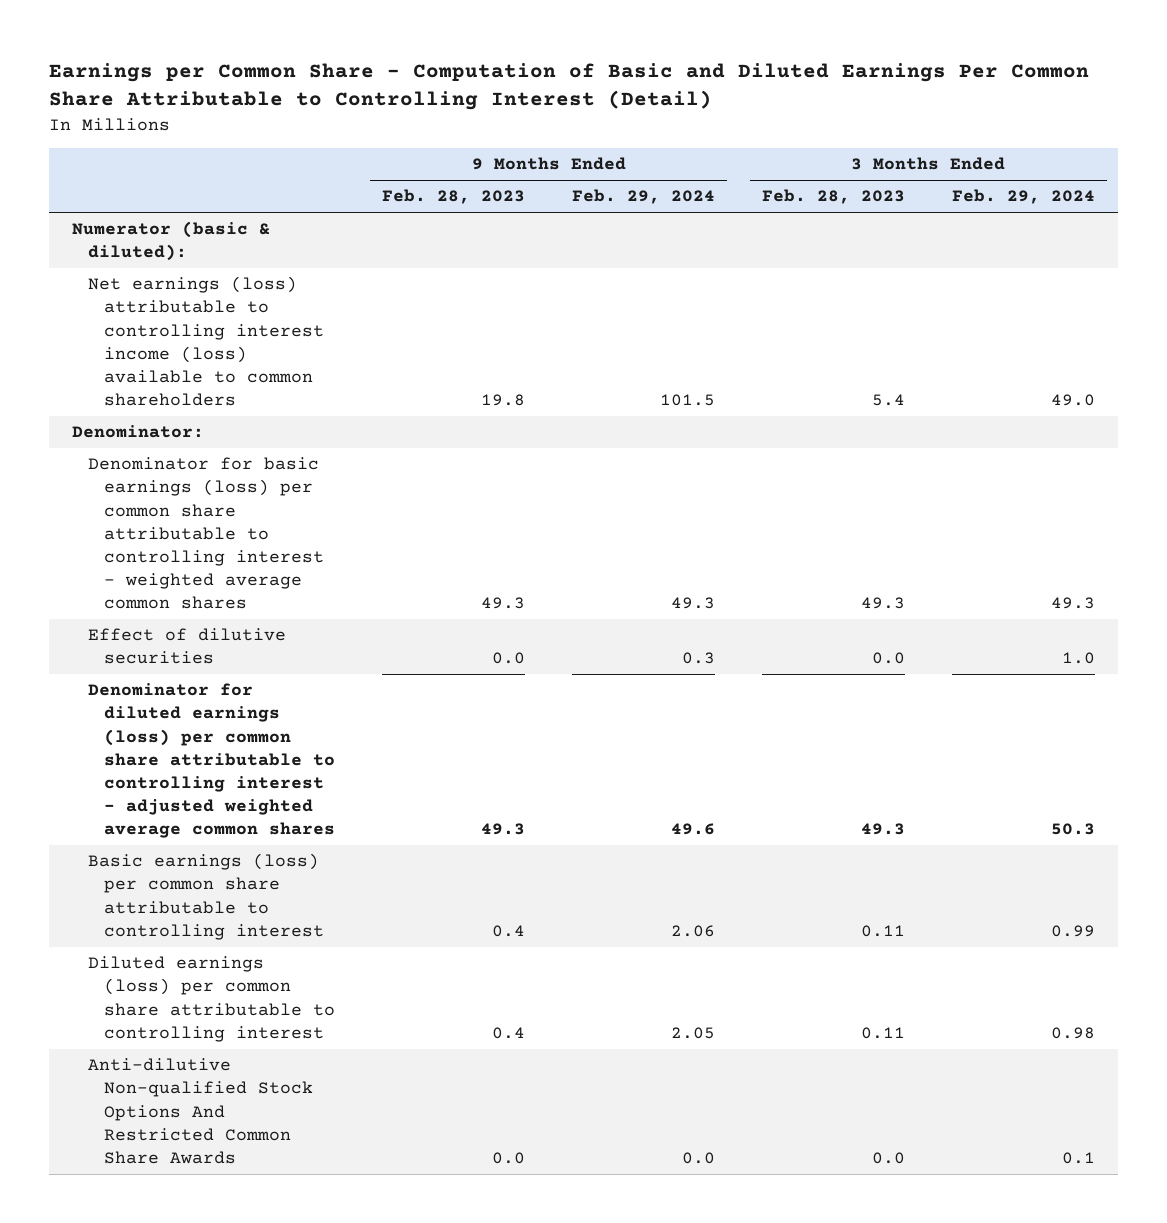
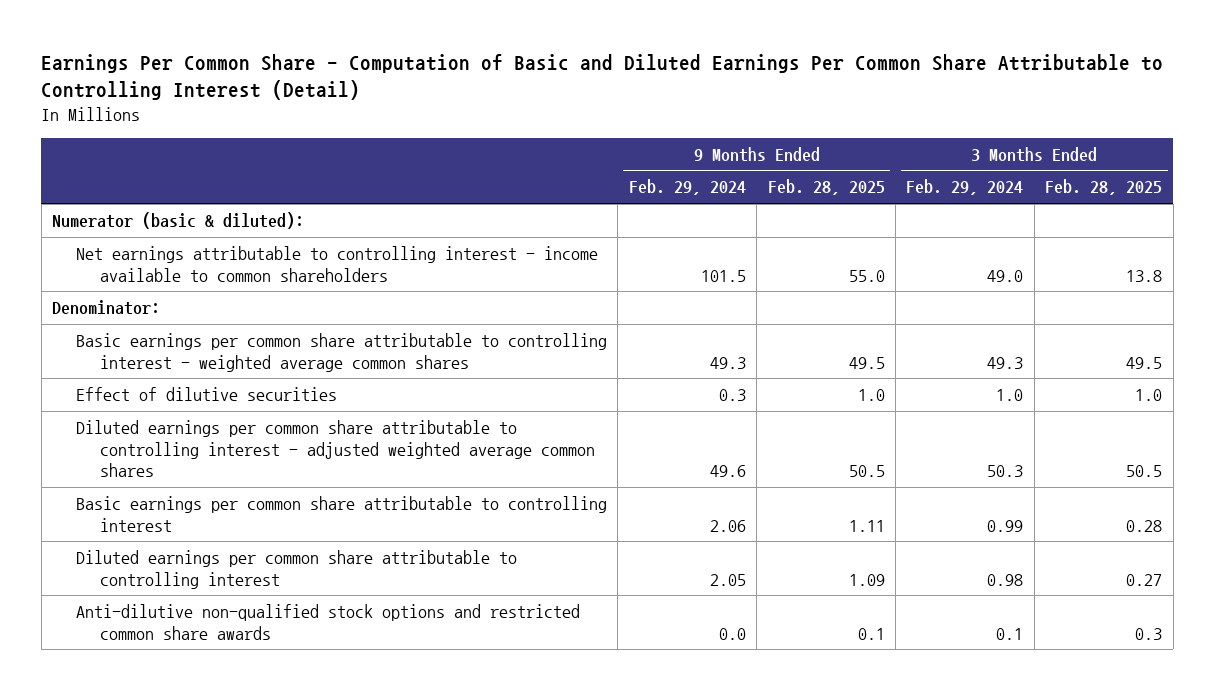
[48,63,1089,111] Earnings per Common Share - Computation of Basic and Diluted Earnings Per Common Share Attributable to Controlling Interest (Detail) -> [41,53,1164,101] Earnings Per Common Share - Computation of Basic and Diluted Earnings Per Common Share Attributable to Controlling Interest (Detail)
[382,189,526,205] Feb. 28, 2023 -> none
[761,189,905,205] Feb. 28, 2023 -> none
none -> [767,179,885,196] Feb. 28, 2025
none -> [1045,179,1163,196] Feb. 28, 2025
[88,276,325,407] Net earnings (loss) attributable to controlling interest income (loss) available to common shareholders -> [75,245,598,282] Net earnings attributable to controlling interest - income available to common shareholders
[88,457,325,610] Denominator for basic earnings (loss) per common share attributable to controlling interest - weighted average common shares -> [75,332,607,372] Basic earnings per common share attributable to controlling interest - weighted average common shares
[88,683,336,839] Denominator for diluted earnings (loss) per common share attributable to controlling interest - adjusted weighted average common shares -> [75,419,595,478] Diluted earnings per common share attributable to controlling interest - adjusted weighted average common shares
[88,853,325,940] Basic earnings (loss) per common share attributable to controlling interest -> [75,495,607,532] Basic earnings per common share attributable to controlling interest
[88,956,336,1042] Diluted earnings (loss) per common share attributable to controlling interest -> [75,549,517,589] Diluted earnings per common share attributable to controlling interest
[88,1058,314,1165] Anti-dilutive Non-qualified Stock Options And Restricted Common Share Awards -> [75,603,580,640] Anti-dilutive non-qualified stock options and restricted common share awards

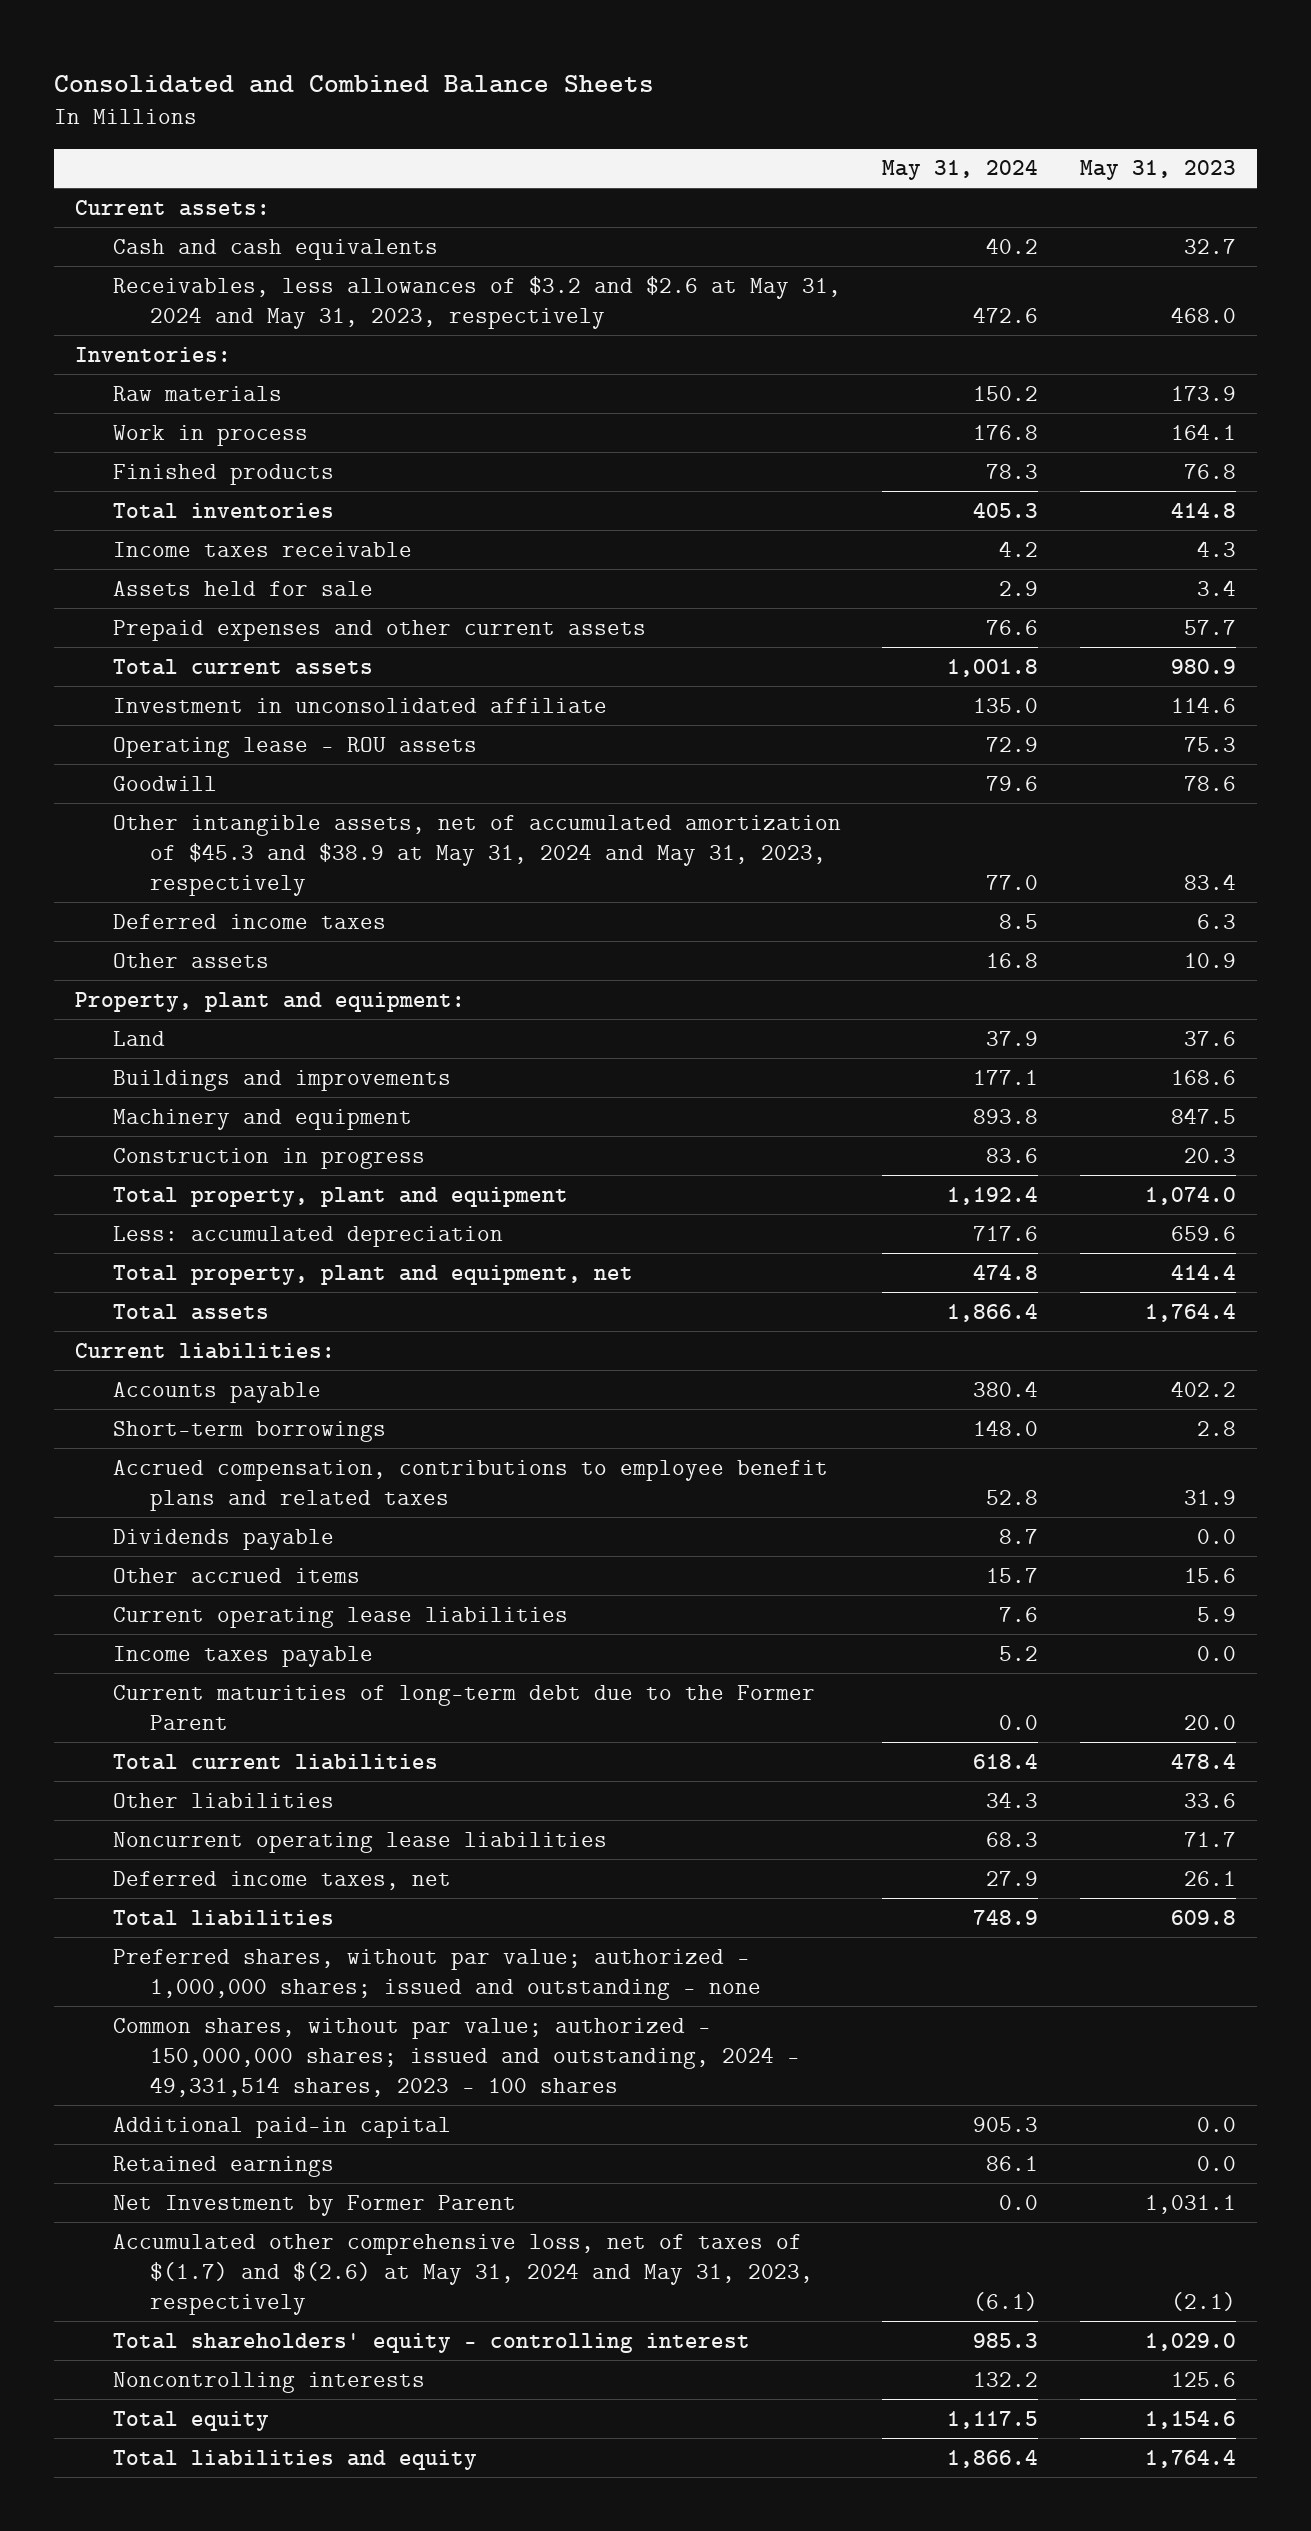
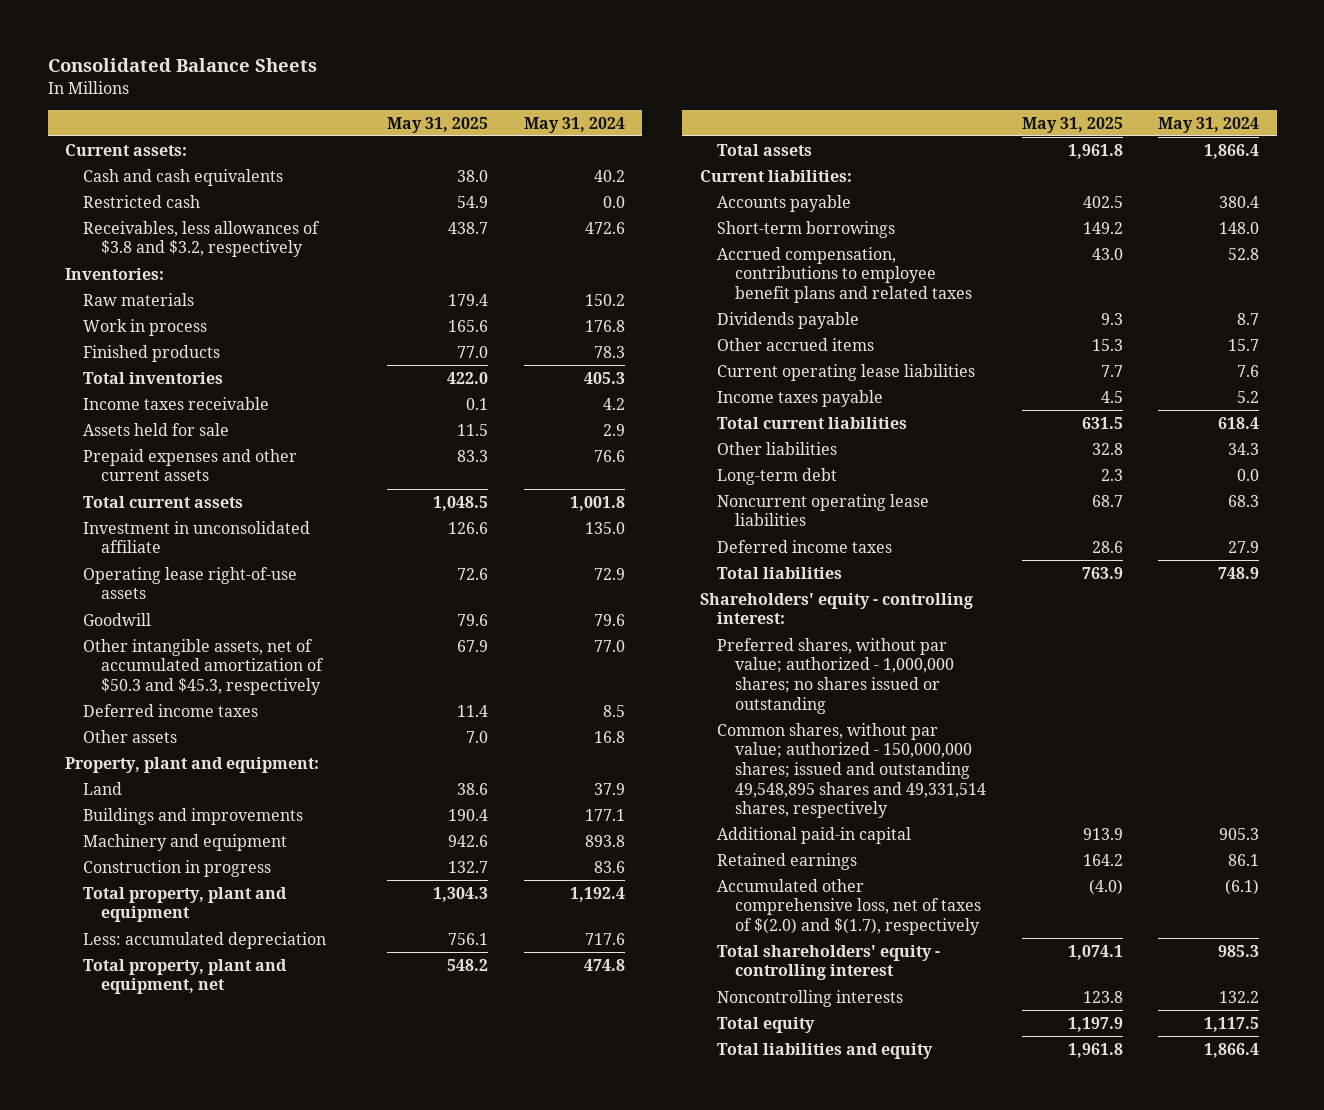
[54,74,655,93] Consolidated and Combined Balance Sheets -> [47,58,317,73] Consolidated Balance Sheets
[1079,160,1236,181] May 31, 2023 -> none
none -> [387,116,489,133] May 31, 2025
none -> [83,194,201,208] Restricted cash
[112,275,841,330] Receivables, less allowances of $3.2 and $2.6 at May 31, 2024 and May 31, 2023, respectively -> [83,220,321,258] Receivables, less allowances of $3.8 and $3.2, respectively
[112,736,477,758] Operating lease - ROU assets -> [83,566,298,600] Operating lease right-of-use assets
[112,814,841,897] Other intangible assets, net of accumulated amortization of $45.3 and $38.9 at May 31, 2024 and May 31, 2023, respectively -> [83,638,324,695] Other intangible assets, net of accumulated amortization of $50.3 and $45.3, respectively
[112,1684,815,1731] Current maturities of long-term debt due to the Former Parent -> none
none -> [717,467,838,485] Long-term debt
[112,1870,451,1890] Deferred income taxes, net -> [717,539,893,553] Deferred income taxes
none -> [699,592,973,625] Shareholders' equity - controlling interest:
[112,1948,762,2001] Preferred shares, without par value; authorized - 1,000,000 shares; issued and outstanding - none -> [717,637,955,714] Preferred shares, without par value; authorized - 1,000,000 shares; no shares issued or outstanding
[112,2017,801,2098] Common shares, without par value; authorized - 150,000,000 shares; issued and outstanding, 2024 - 49,331,514 shares, 2023 - 100 shares -> [717,722,987,819] Common shares, without par value; authorized - 150,000,000 shares; issued and outstanding 49,548,895 shares and 49,331,514 shares, respectively
[112,2194,516,2216] Net Investment by Former Parent -> none
[112,2233,814,2316] Accumulated other comprehensive loss, net of taxes of $(1.7) and $(2.6) at May 31, 2024 and May 31, 2023, respectively -> [717,878,982,935] Accumulated other comprehensive loss, net of taxes of $(2.0) and $(1.7), respectively

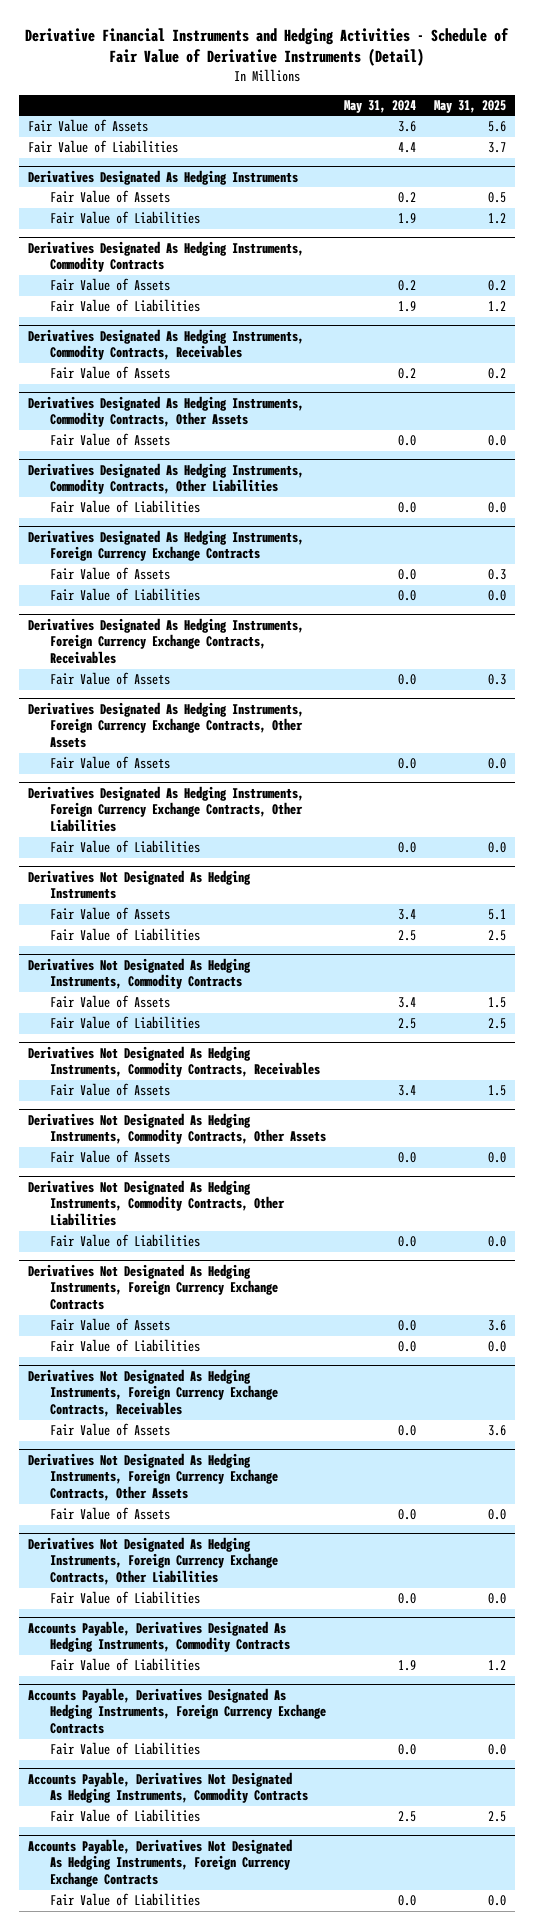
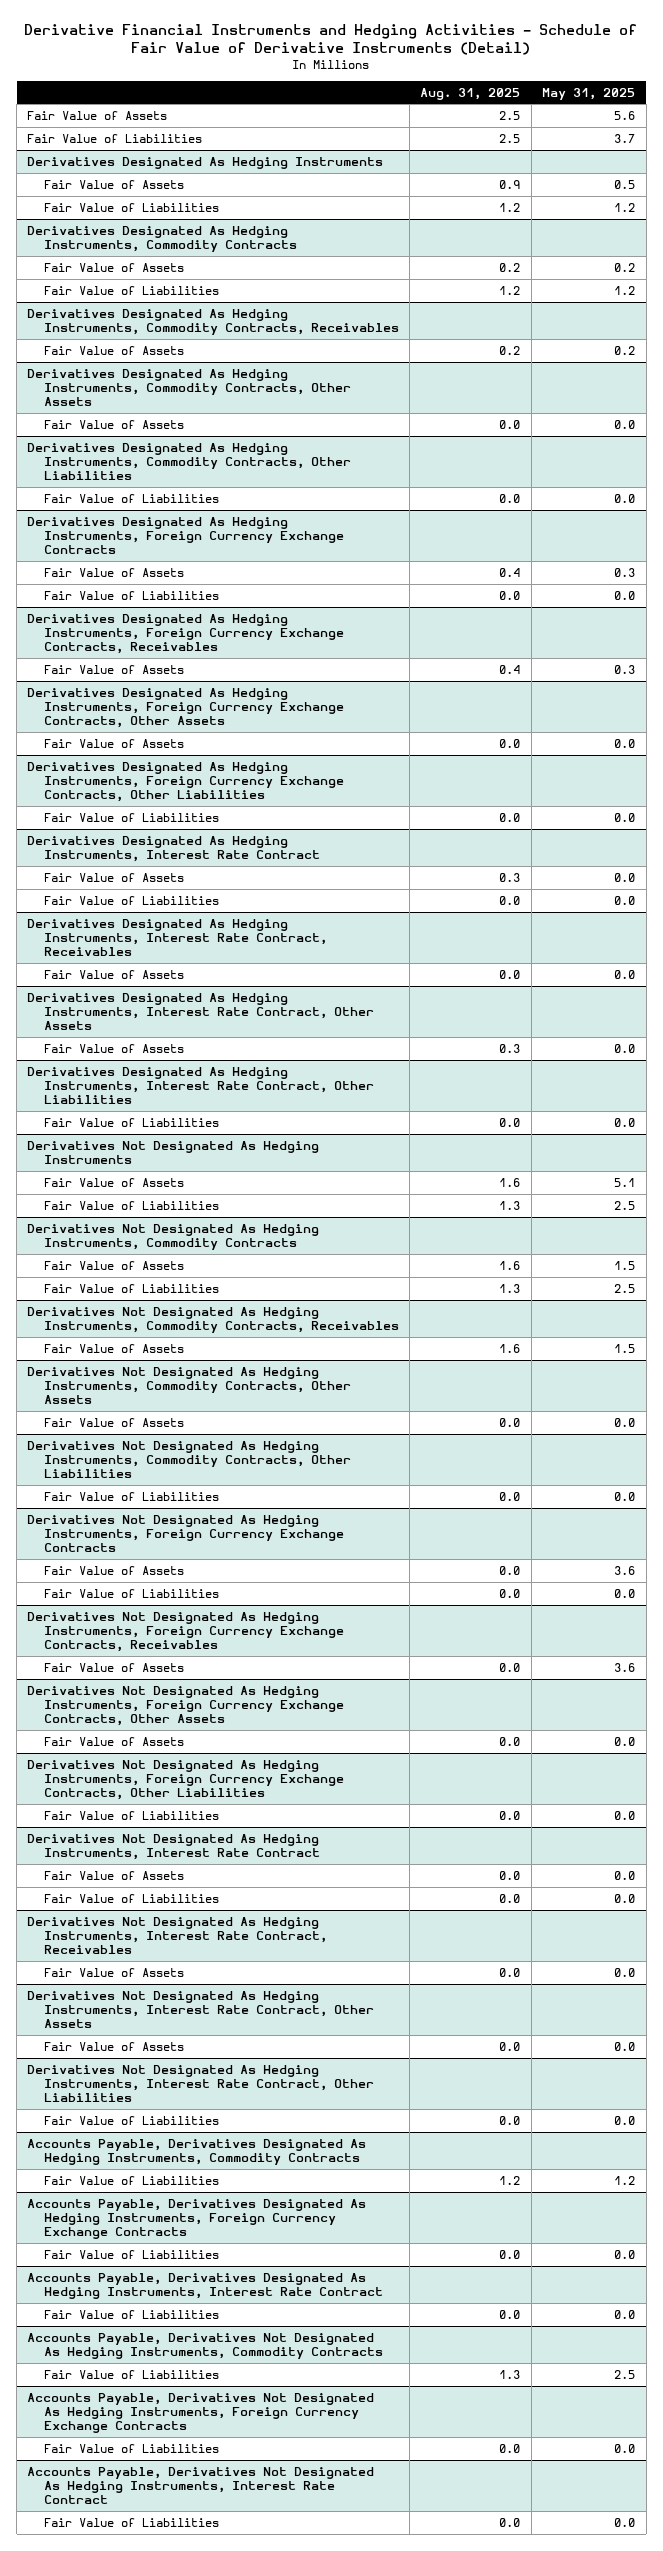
[343,99,416,113] May 31, 2024 -> none
none -> [420,87,521,100] Aug. 31, 2025
none -> [27,835,320,863] Derivatives Designated As Hedging Instruments, Interest Rate Contract
none -> [43,872,184,882] Fair Value of Assets
none -> [43,895,219,905] Fair Value of Liabilities
none -> [27,918,327,957] Derivatives Designated As Hedging Instruments, Interest Rate Contract, Receivables
none -> [43,969,184,979] Fair Value of Assets
none -> [27,992,374,1031] Derivatives Designated As Hedging Instruments, Interest Rate Contract, Other Assets
none -> [43,1043,184,1053] Fair Value of Assets
none -> [27,1066,374,1105] Derivatives Designated As Hedging Instruments, Interest Rate Contract, Other Liabilities
none -> [43,1117,219,1127] Fair Value of Liabilities
none -> [27,1833,320,1861] Derivatives Not Designated As Hedging Instruments, Interest Rate Contract
none -> [43,1870,184,1880] Fair Value of Assets
none -> [43,1893,219,1903] Fair Value of Liabilities
none -> [27,1916,327,1955] Derivatives Not Designated As Hedging Instruments, Interest Rate Contract, Receivables
none -> [43,1967,184,1977] Fair Value of Assets
none -> [27,1990,374,2029] Derivatives Not Designated As Hedging Instruments, Interest Rate Contract, Other Assets
none -> [43,2041,184,2051] Fair Value of Assets
none -> [27,2064,374,2103] Derivatives Not Designated As Hedging Instruments, Interest Rate Contract, Other Liabilities
none -> [43,2115,219,2125] Fair Value of Liabilities
none -> [27,2272,383,2300] Accounts Payable, Derivatives Designated As Hedging Instruments, Interest Rate Contract
none -> [43,2309,219,2319] Fair Value of Liabilities
none -> [27,2466,375,2505] Accounts Payable, Derivatives Not Designated As Hedging Instruments, Interest Rate Contract
none -> [43,2517,219,2527] Fair Value of Liabilities

